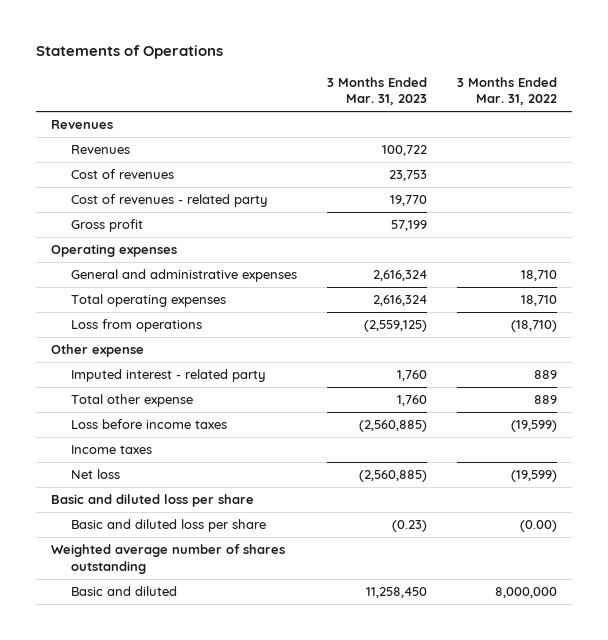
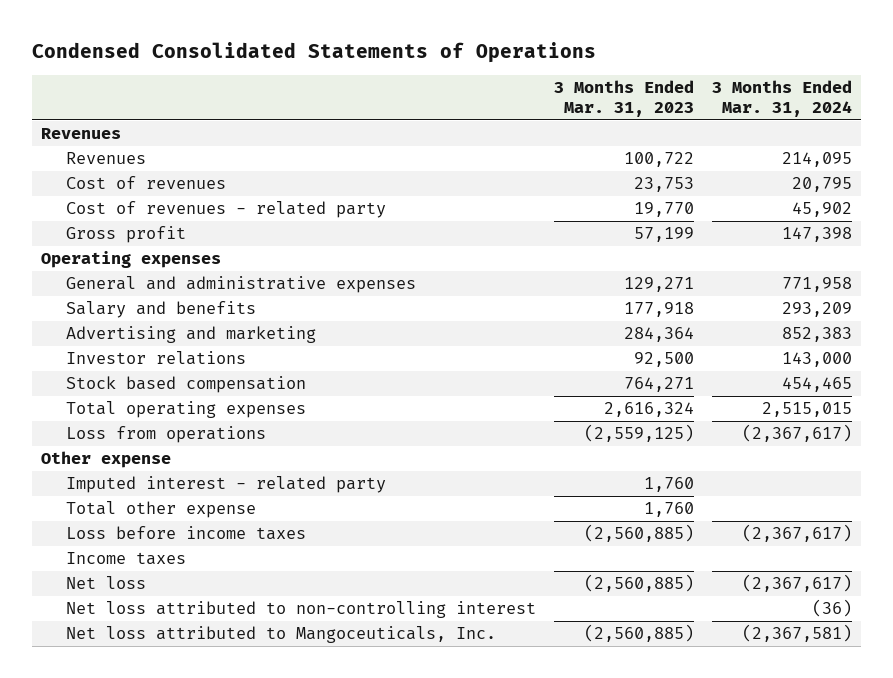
[35,45,223,60] Statements of Operations -> [32,42,597,64] Condensed Consolidated Statements of Operations
[457,76,558,106] 3 Months Ended Mar. 31, 2022 -> none
none -> [711,79,852,118] 3 Months Ended Mar. 31, 2024
[373,270,428,282] 2,616,324 -> [623,277,694,293] 129,271
none -> [65,301,256,319] Salary and benefits
none -> [65,326,316,344] Advertising and marketing
none -> [65,351,246,366] Investor relations
none -> [65,376,306,394] Stock based compensation
[50,494,254,508] Basic and diluted loss per share -> none
[71,519,267,533] Basic and diluted loss per share -> none
[50,544,285,574] Weighted average number of shares outstanding -> none
[71,586,178,597] Basic and diluted -> none
none -> [65,601,536,619] Net loss attributed to non-controlling interest
none -> [65,626,496,644] Net loss attributed to Mangoceuticals, Inc.

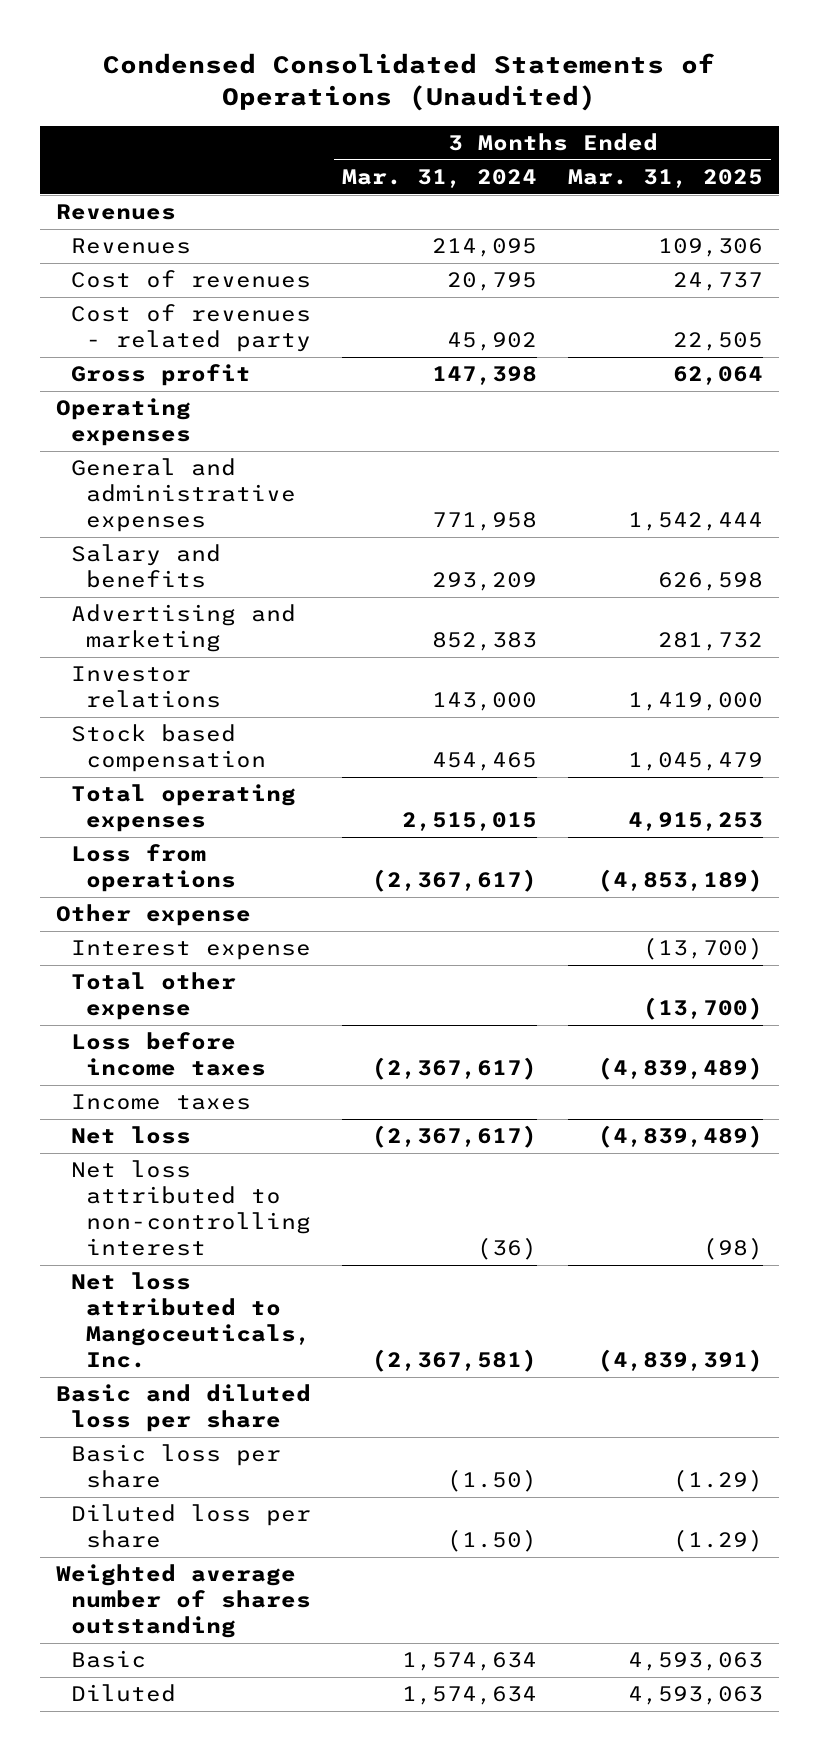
[32,42,597,64] Condensed Consolidated Statements of Operations -> [103,52,716,111] Condensed Consolidated Statements of Operations (Unaudited)
[553,79,694,118] 3 Months Ended Mar. 31, 2023 -> none
none -> [568,168,764,188] Mar. 31, 2025
[65,476,386,494] Imputed interest - related party -> none
none -> [70,940,311,961] Interest expense
none -> [55,1384,311,1433] Basic and diluted loss per share
none -> [70,1444,281,1489] Basic loss per share
none -> [70,1504,311,1549] Diluted loss per share
none -> [55,1564,311,1639] Weighted average number of shares outstanding
none -> [70,1650,146,1669] Basic
none -> [70,1684,176,1703] Diluted

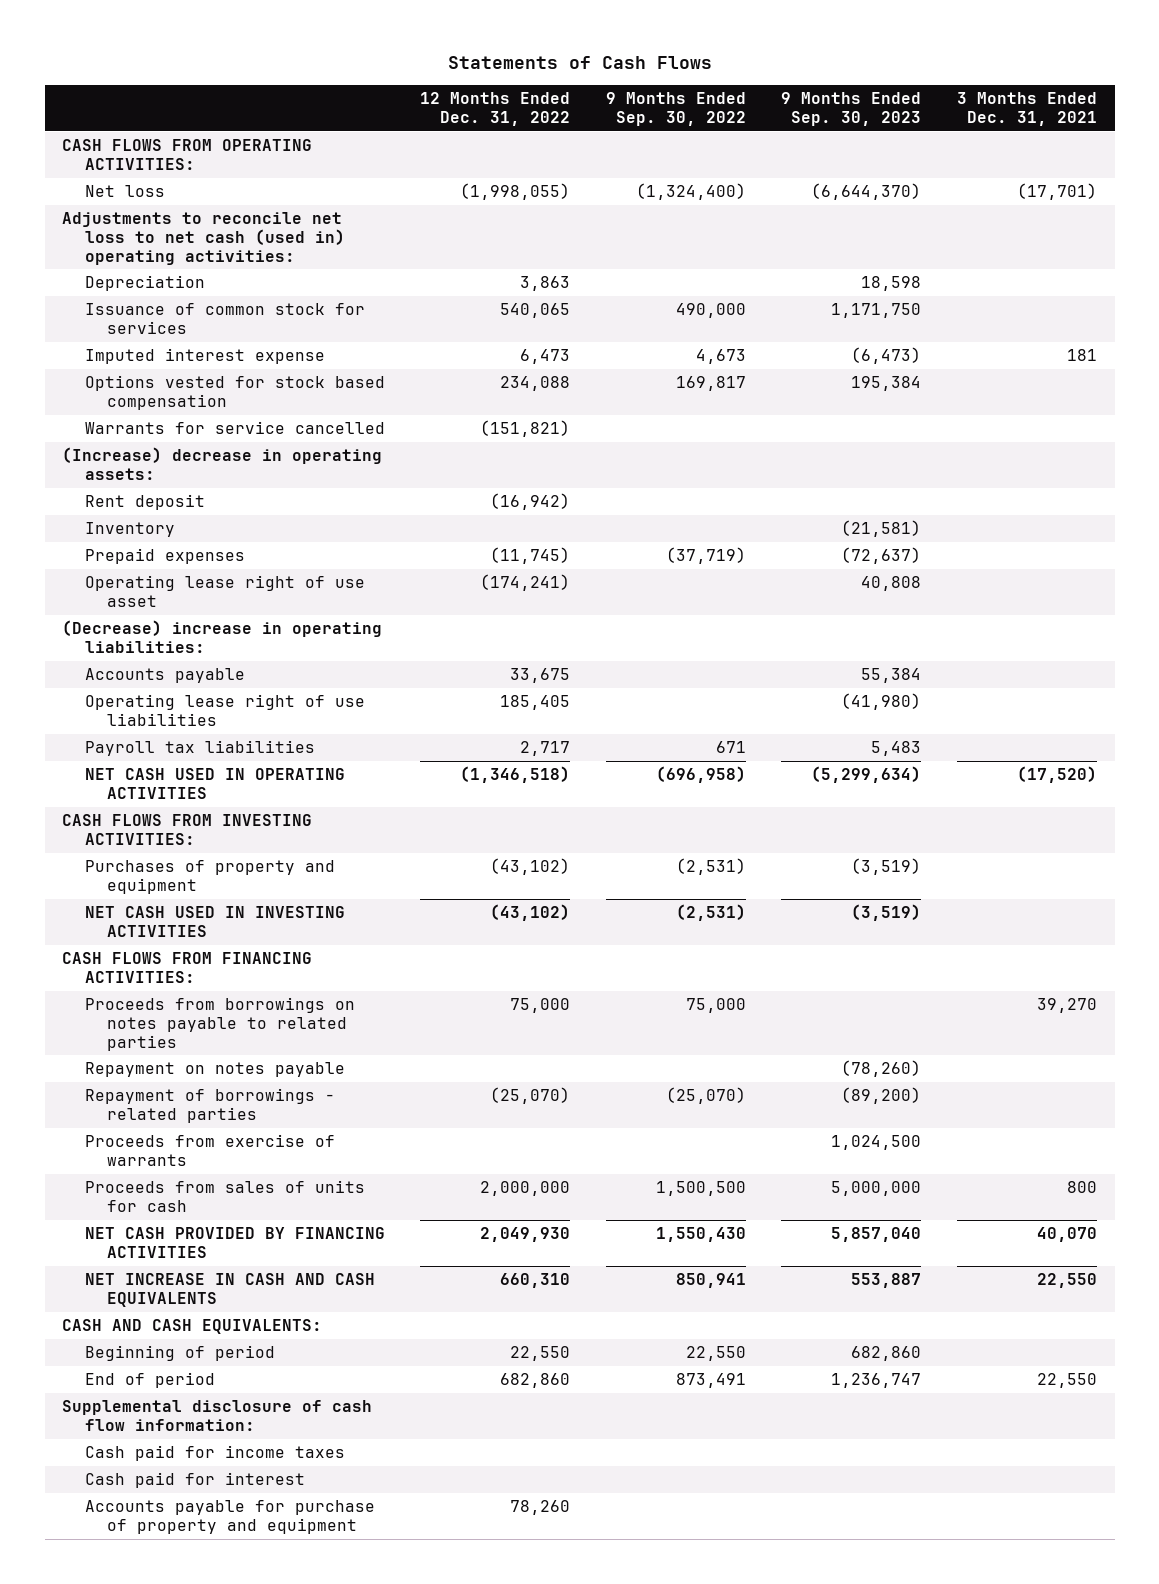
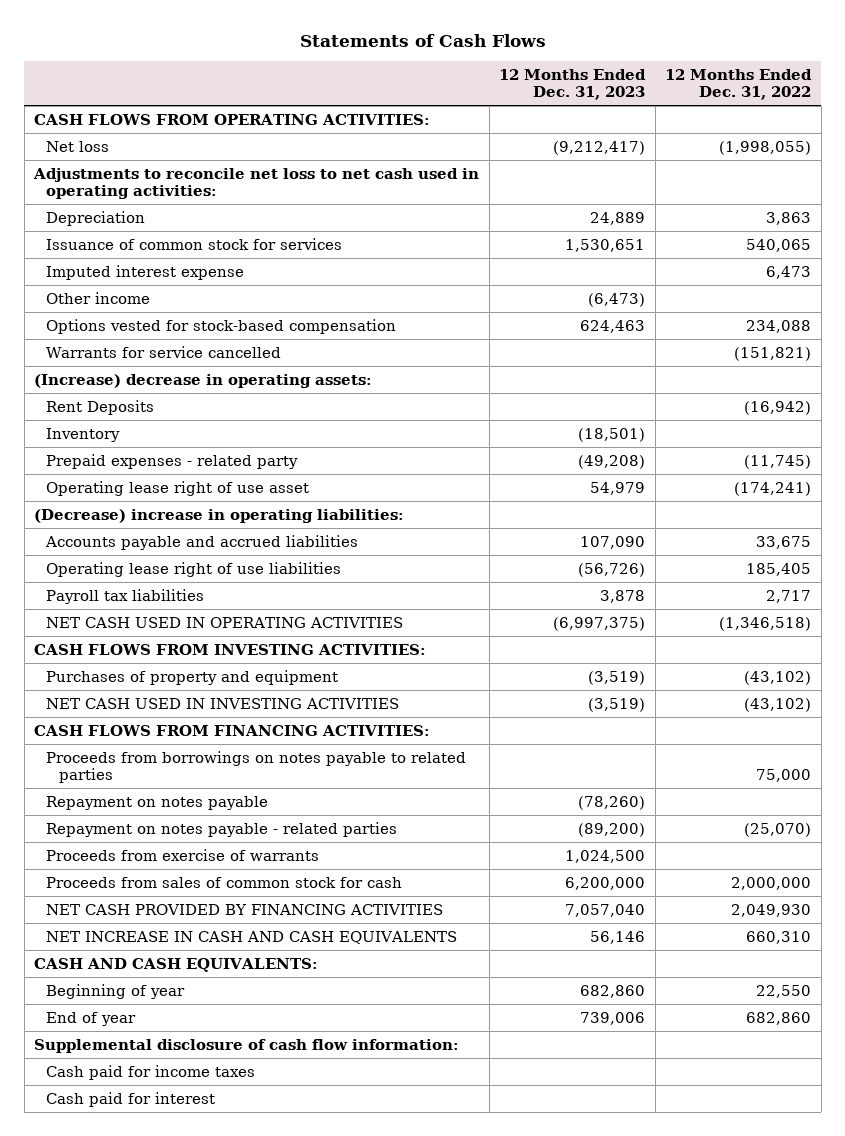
[605,92,746,126] 9 Months Ended Sep. 30, 2022 -> none
[781,92,922,126] 9 Months Ended Sep. 30, 2023 -> none
[957,92,1098,126] 3 Months Ended Dec. 31, 2021 -> none
none -> [499,68,647,100] 12 Months Ended Dec. 31, 2023
[62,212,345,265] Adjustments to reconcile net loss to net cash (used in) operating activities: -> [33,167,480,200] Adjustments to reconcile net loss to net cash used in operating activities:
none -> [46,291,151,304] Other income
[84,375,385,410] Options vested for stock based compensation -> [46,318,397,334] Options vested for stock-based compensation
[84,494,205,511] Rent deposit -> [46,399,155,415] Rent Deposits
[84,548,245,565] Prepaid expenses -> [46,453,299,469] Prepaid expenses - related party
[84,668,245,684] Accounts payable -> [45,534,359,550] Accounts payable and accrued liabilities
[84,1088,335,1123] Repayment of borrowings - related parties -> [46,821,398,837] Repayment on notes payable - related parties
[84,1180,365,1212] Proceeds from sales of units for cash -> [46,876,403,888] Proceeds from sales of common stock for cash
[84,1345,275,1362] Beginning of period -> [46,983,186,999] Beginning of year
[84,1372,215,1389] End of period -> [46,1011,137,1026] End of year
[84,1500,375,1534] Accounts payable for purchase of property and equipment -> none

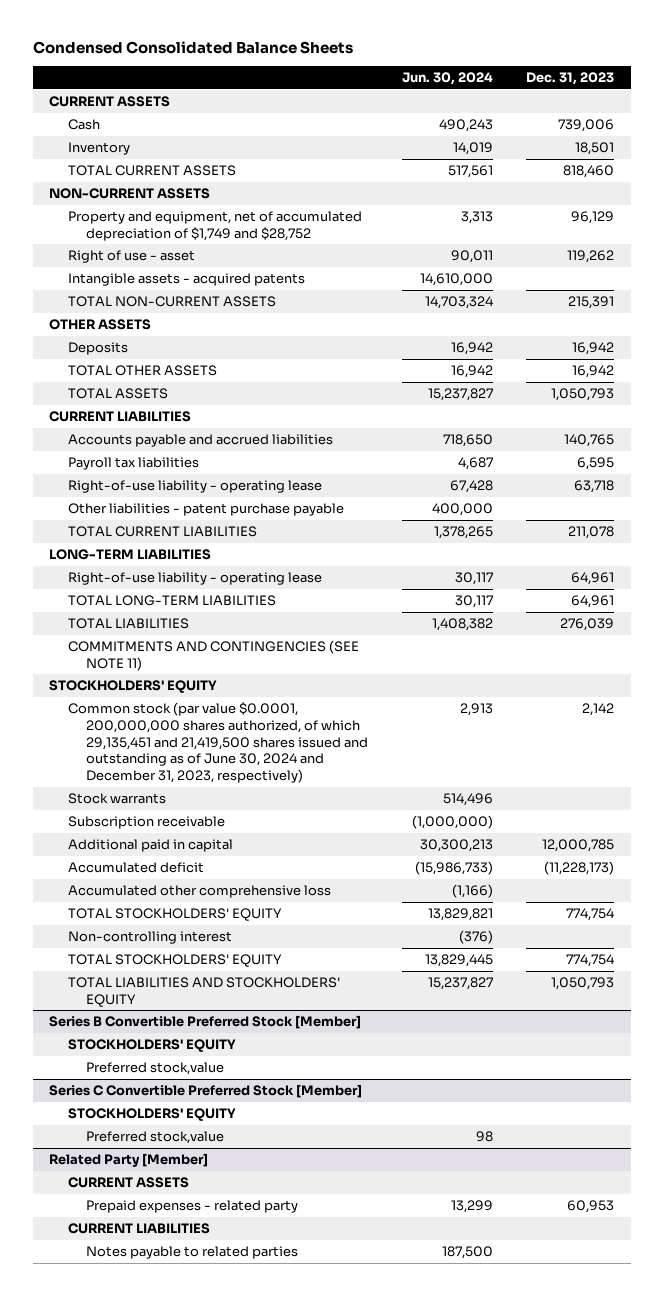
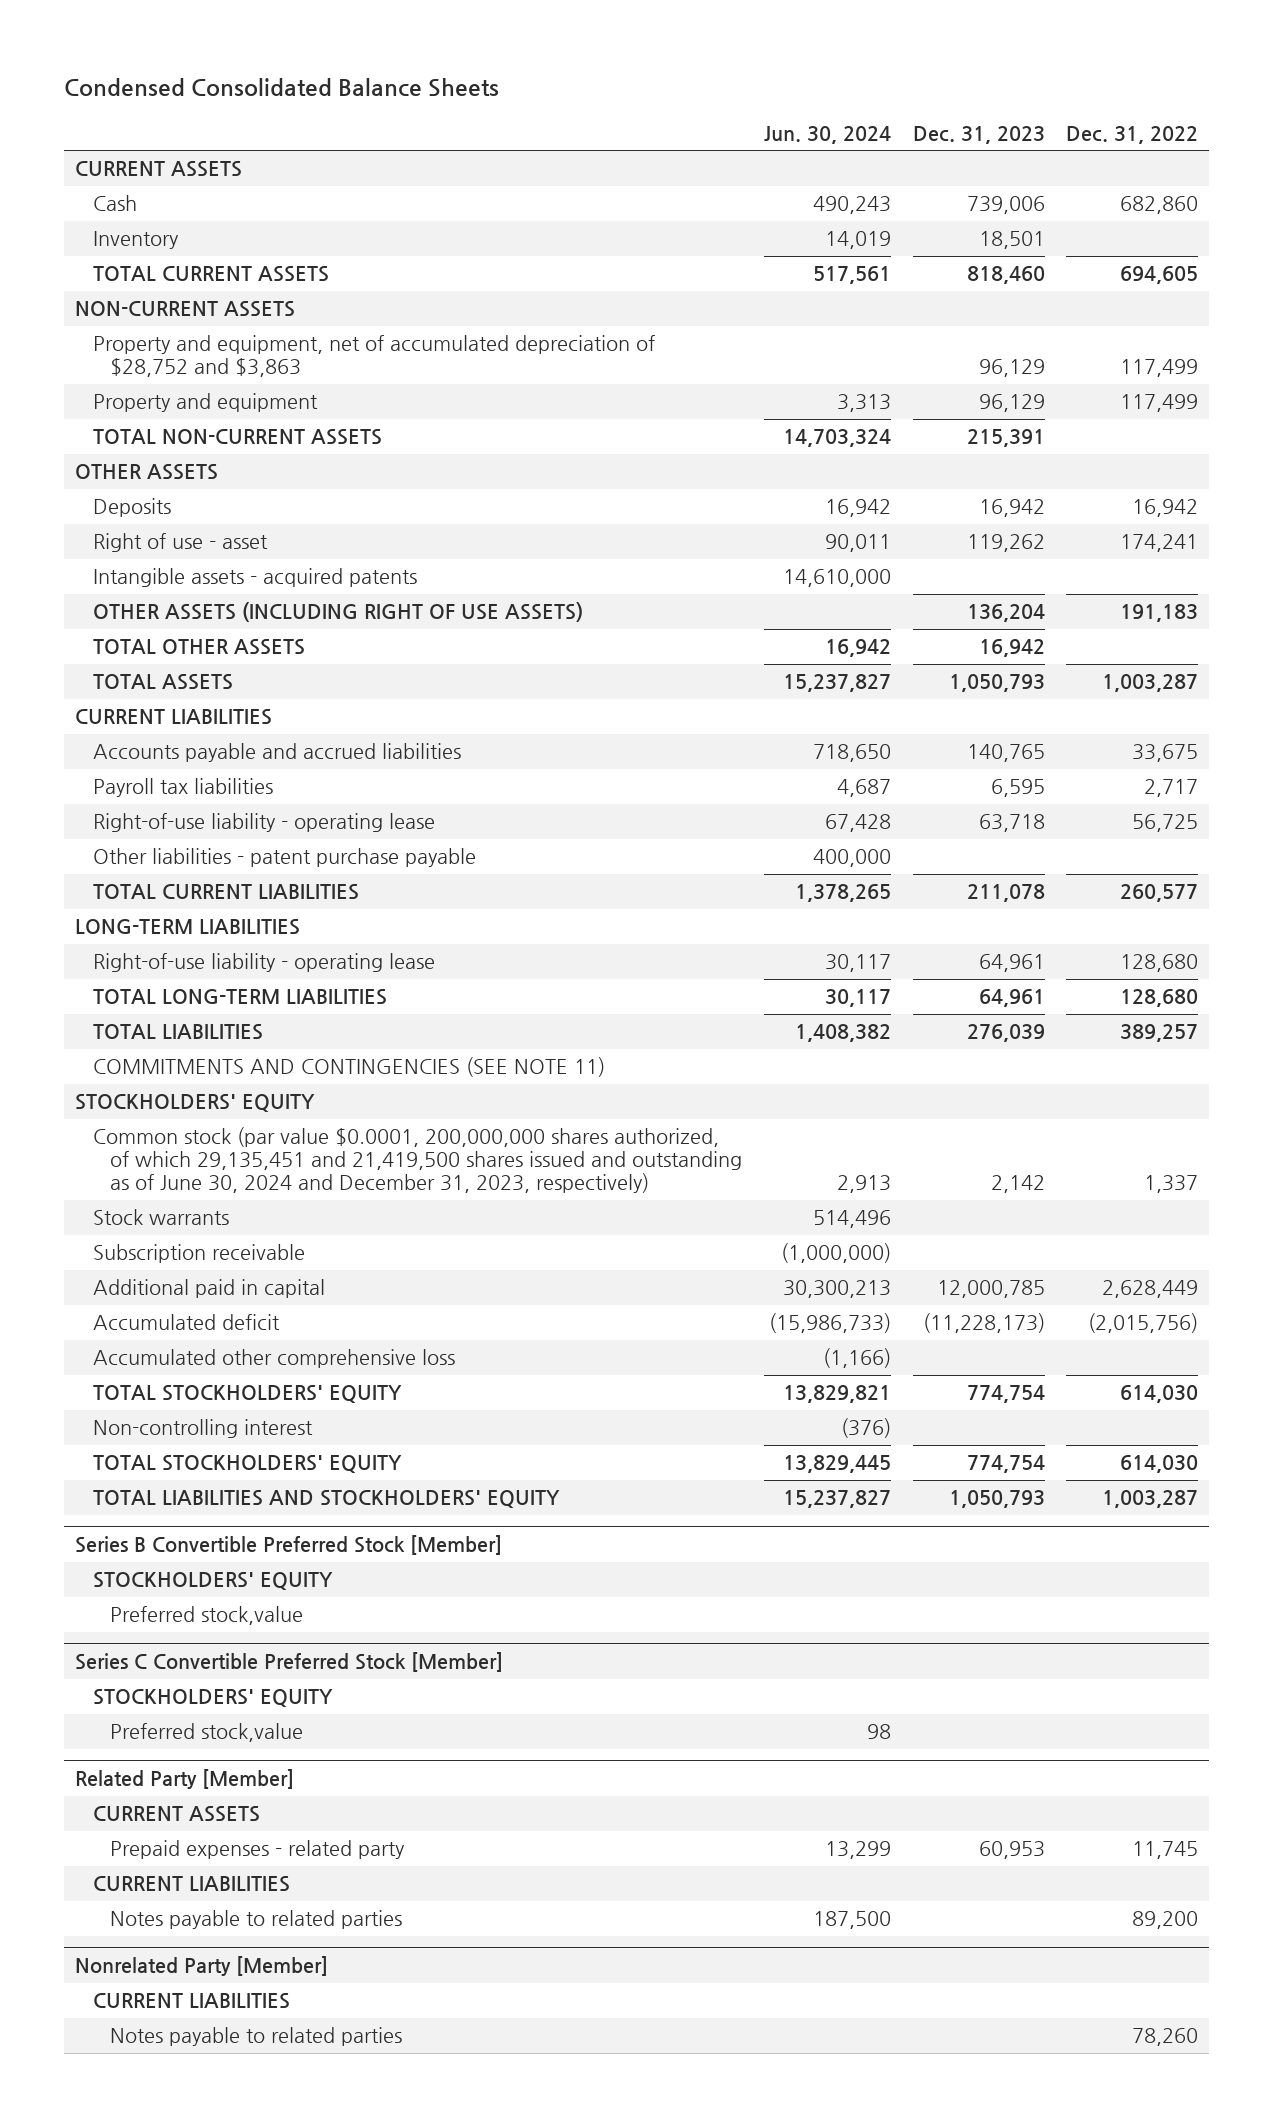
none -> [1066,125,1199,144] Dec. 31, 2022
none -> [92,335,655,378] Property and equipment, net of accumulated depreciation of $28,752 and $3,863
[67,211,362,241] Property and equipment, net of accumulated depreciation of $1,749 and $28,752 -> [92,393,318,413] Property and equipment
[67,250,195,264] Right of use - asset -> [92,533,268,553] Right of use - asset
[67,273,305,287] Intangible assets - acquired patents -> [92,568,417,588] Intangible assets - acquired patents
none -> [92,602,583,623] OTHER ASSETS (INCLUDING RIGHT OF USE ASSETS)
none -> [75,1955,329,1976] Nonrelated Party [Member]
none -> [92,1993,290,2010] CURRENT LIABILITIES
none -> [110,2027,403,2047] Notes payable to related parties

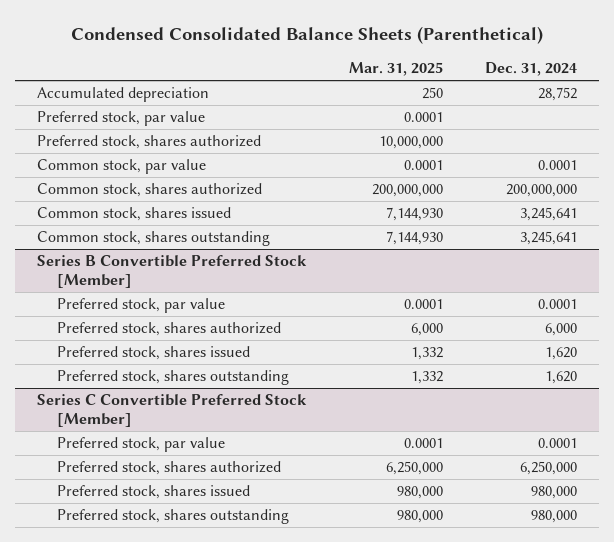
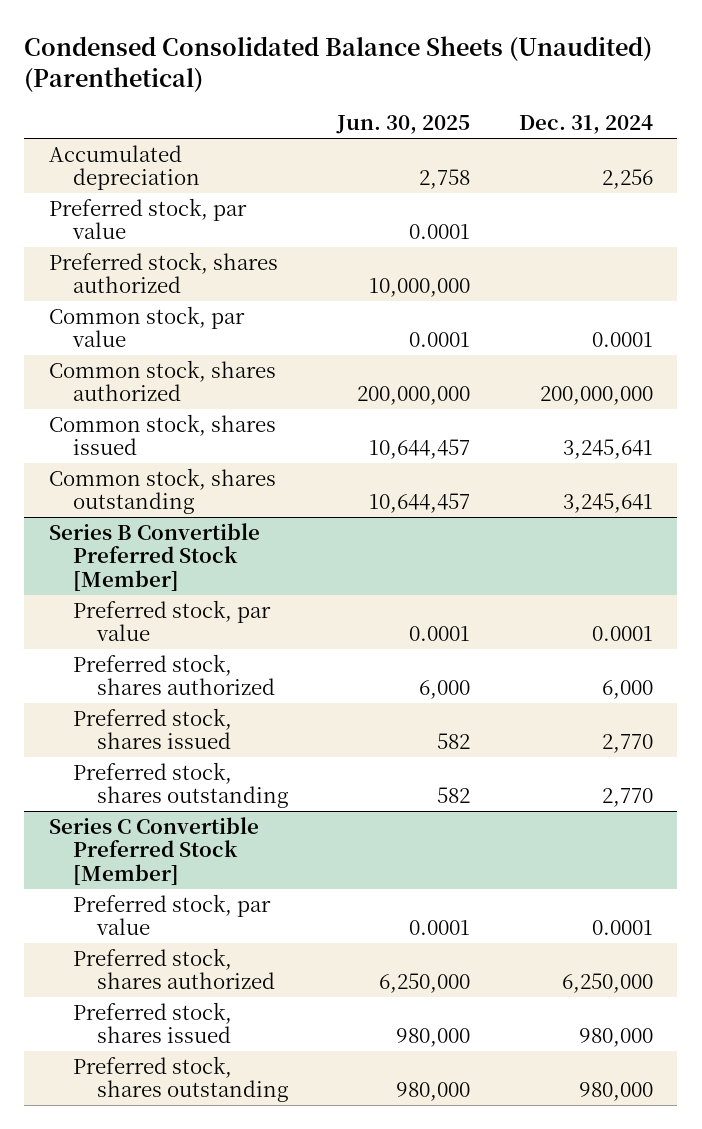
[71,26,544,45] Condensed Consolidated Balance Sheets (Parenthetical) -> [24,35,653,93] Condensed Consolidated Balance Sheets (Unaudited) (Parenthetical)
[348,62,443,77] Mar. 31, 2025 -> none
none -> [336,115,471,135] Jun. 30, 2025
[538,87,578,102] 28,752 -> [601,169,653,190] 2,256
[545,347,578,361] 1,620 -> [601,734,653,754] 2,770
[545,371,578,385] 1,620 -> [601,788,653,808] 2,770

